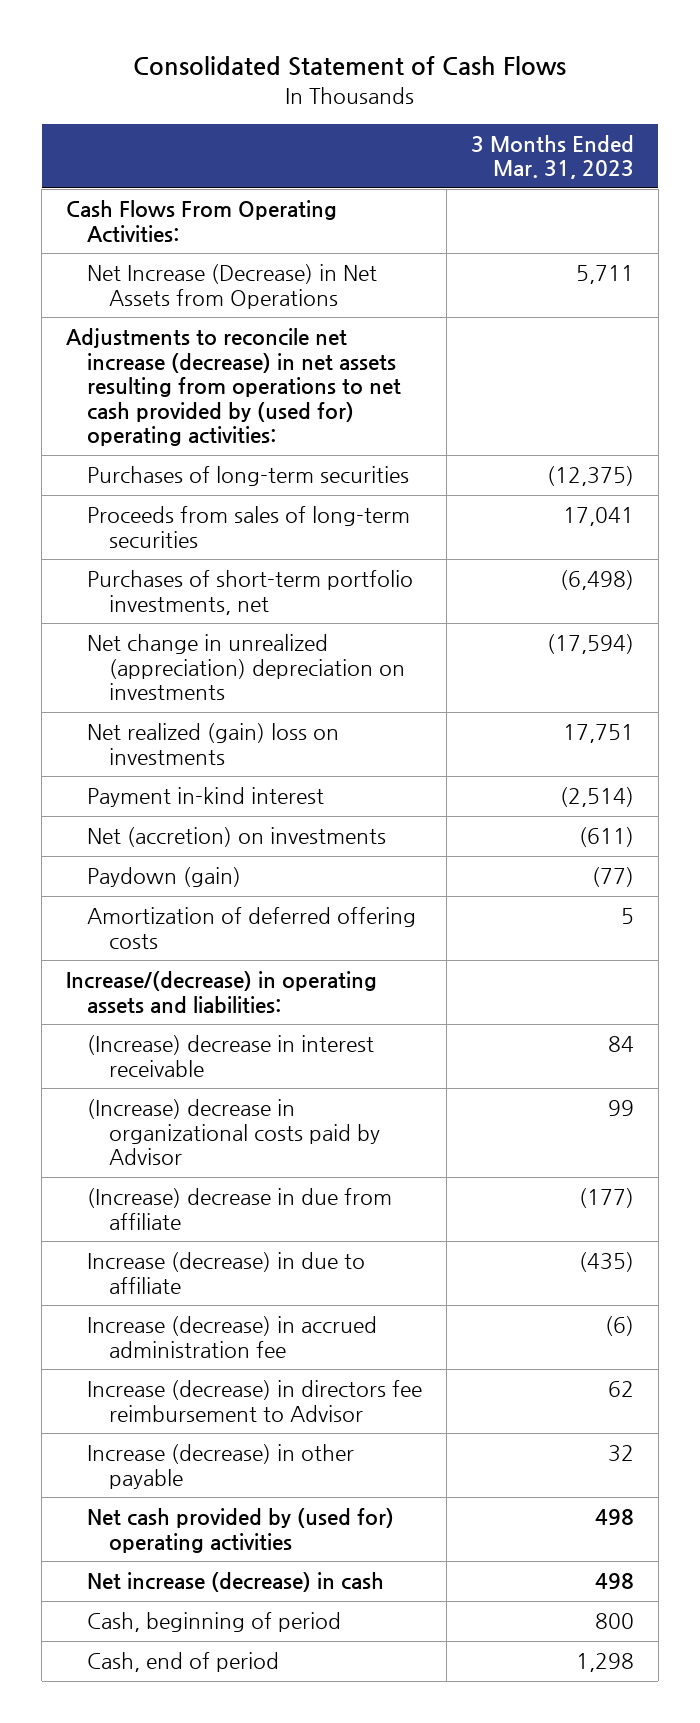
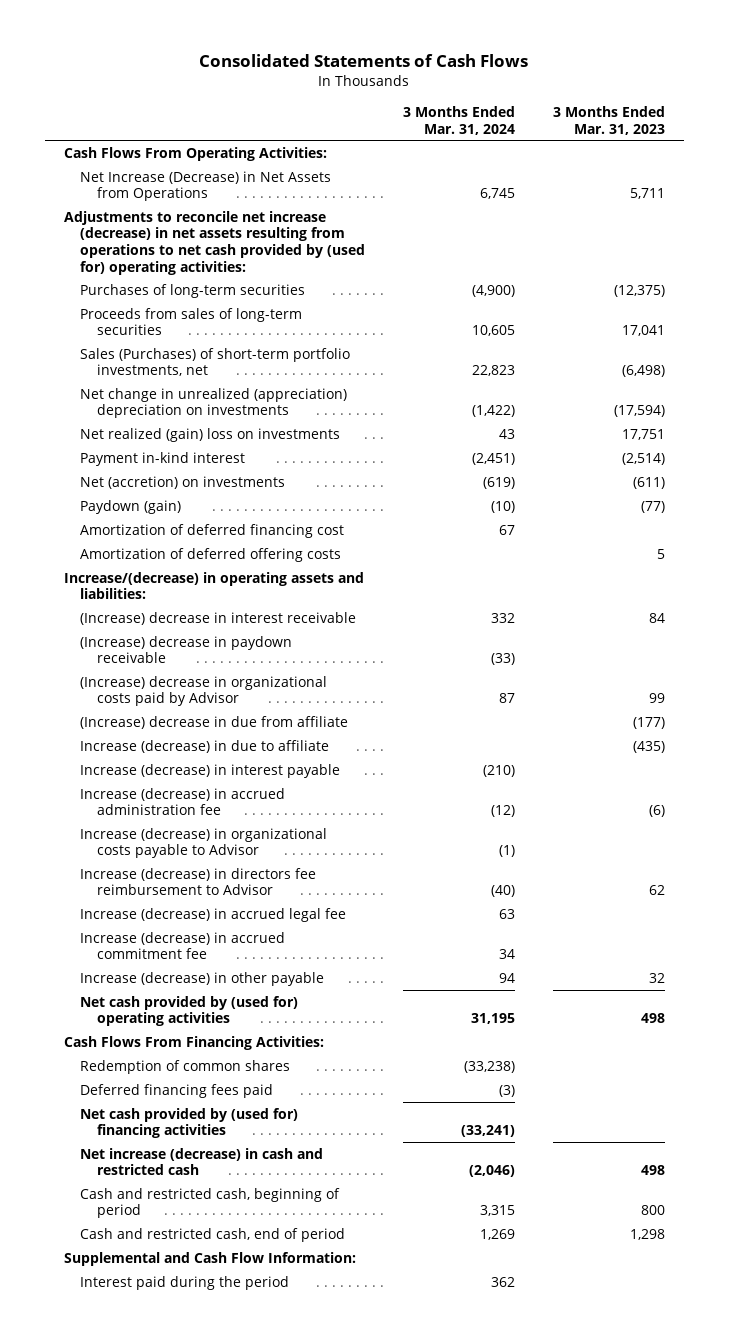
[132,56,566,77] Consolidated Statement of Cash Flows -> [199,53,529,67] Consolidated Statements of Cash Flows
none -> [403,106,516,135] 3 Months Ended Mar. 31, 2024
[87,570,414,615] Purchases of short-term portfolio investments, net -> [80,347,351,377] Sales (Purchases) of short-term portfolio investments, net
none -> [80,523,345,538] Amortization of deferred financing cost
none -> [80,635,293,664] (Increase) decrease in paydown receivable
none -> [80,763,341,778] Increase (decrease) in interest payable
none -> [80,827,328,859] Increase (decrease) in organizational costs payable to Advisor
none -> [80,907,347,922] Increase (decrease) in accrued legal fee
none -> [80,931,286,960] Increase (decrease) in accrued commitment fee
none -> [63,1035,324,1050] Cash Flows From Financing Activities:
none -> [80,1059,291,1074] Redemption of common shares
none -> [80,1083,274,1098] Deferred financing fees paid
none -> [80,1107,299,1139] Net cash provided by (used for) financing activities
[87,1572,385,1593] Net increase (decrease) in cash -> [80,1147,324,1176] Net increase (decrease) in cash and restricted cash
[87,1612,342,1633] Cash, beginning of period -> [80,1187,341,1219] Cash and restricted cash, beginning of period
[87,1652,280,1673] Cash, end of period -> [80,1227,346,1242] Cash and restricted cash, end of period
none -> [63,1251,356,1266] Supplemental and Cash Flow Information:
none -> [80,1275,290,1290] Interest paid during the period

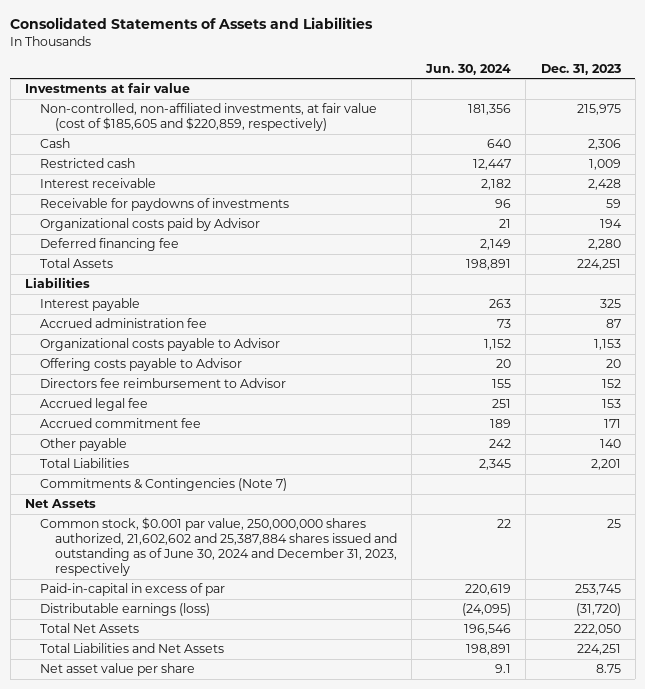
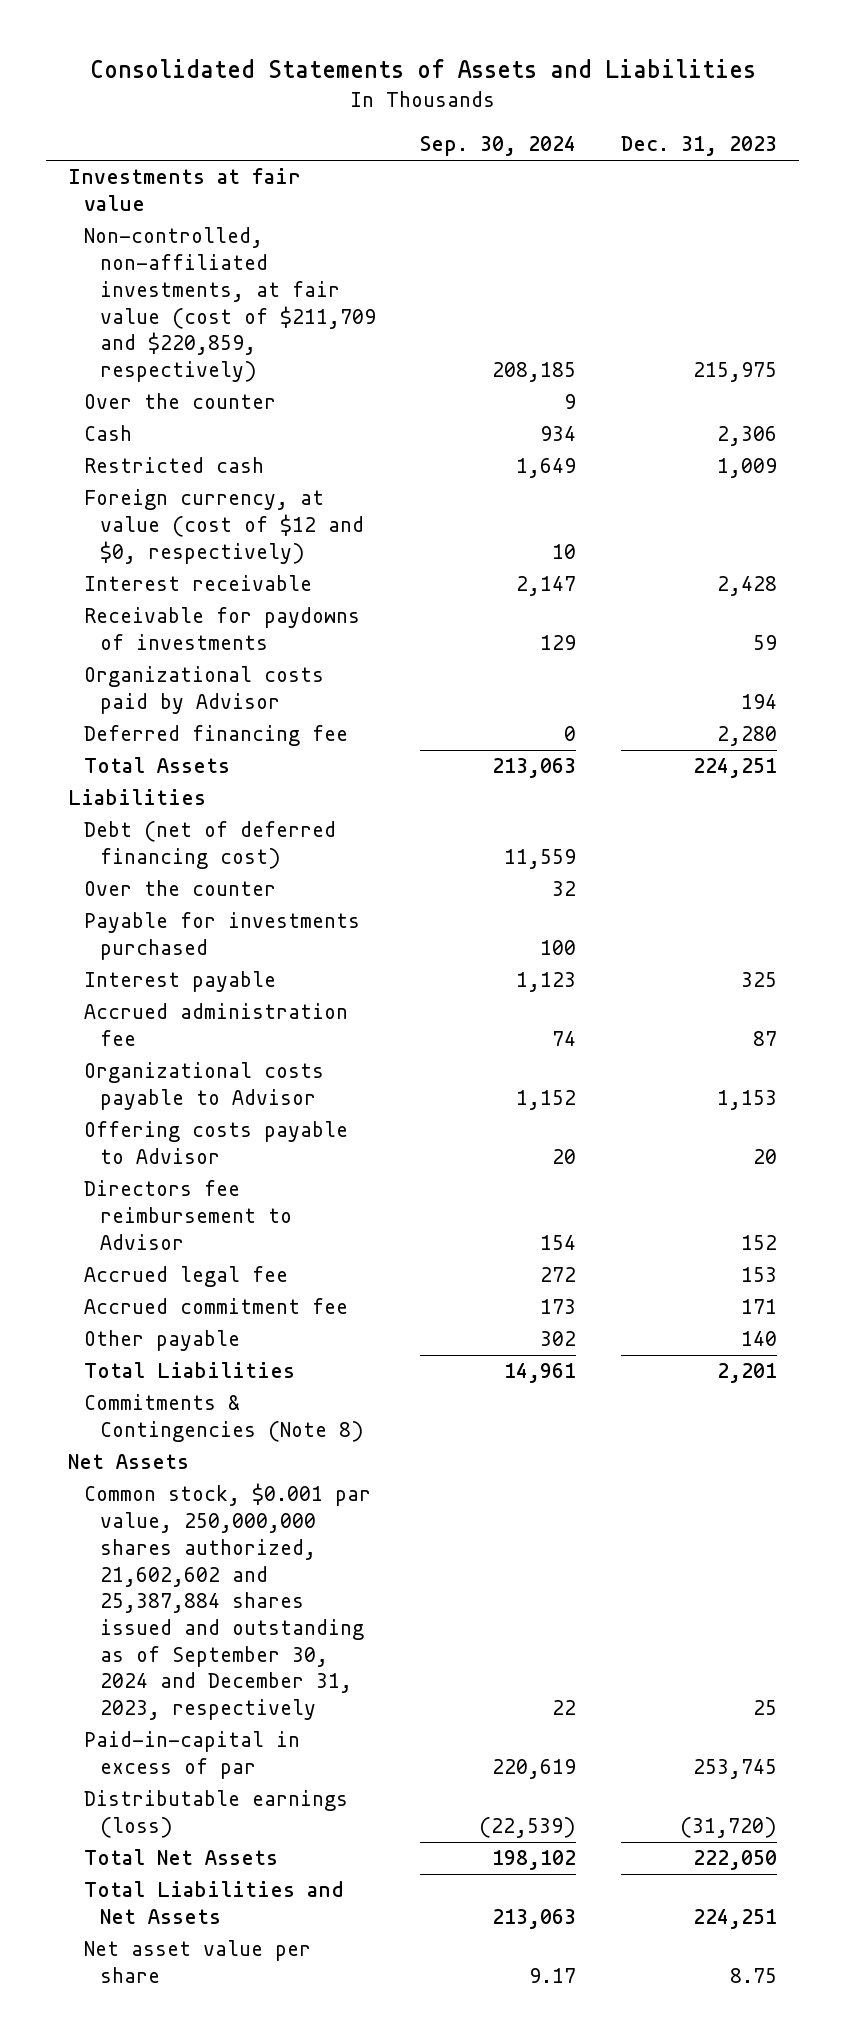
[425,63,512,75] Jun. 30, 2024 -> none
none -> [420,136,577,157] Sep. 30, 2024
[40,103,378,132] Non-controlled, non-affiliated investments, at fair value (cost of $185,605 and $220,859, respectively) -> [83,227,376,382] Non-controlled, non-affiliated investments, at fair value (cost of $211,709 and $220,859, respectively)
none -> [83,393,276,410] Over the counter
none -> [83,489,364,564] Foreign currency, at value (cost of $12 and $0, respectively)
none -> [83,821,336,870] Debt (net of deferred financing cost)
none -> [83,880,276,897] Over the counter
none -> [83,912,360,961] Payable for investments purchased
[40,478,288,492] Commitments & Contingencies (Note 7) -> [83,1394,364,1443] Commitments & Contingencies (Note 8)
[40,517,398,577] Common stock, $0.001 par value, 250,000,000 shares authorized, 21,602,602 and 25,387,884 shares issued and outstanding as of June 30, 2024 and December 31, 2023, respectively -> [83,1483,371,1720] Common stock, $0.001 par value, 250,000,000 shares authorized, 21,602,602 and 25,387,884 shares issued and outstanding as of September 30, 2024 and December 31, 2023, respectively

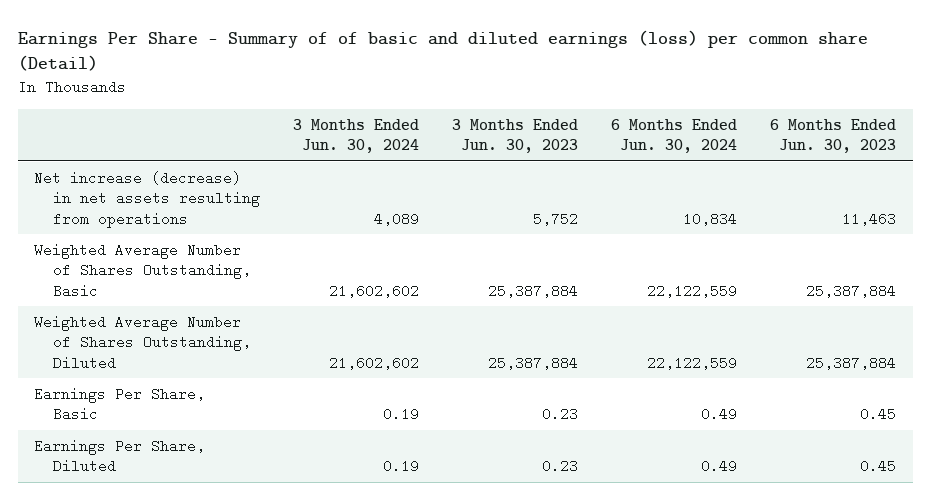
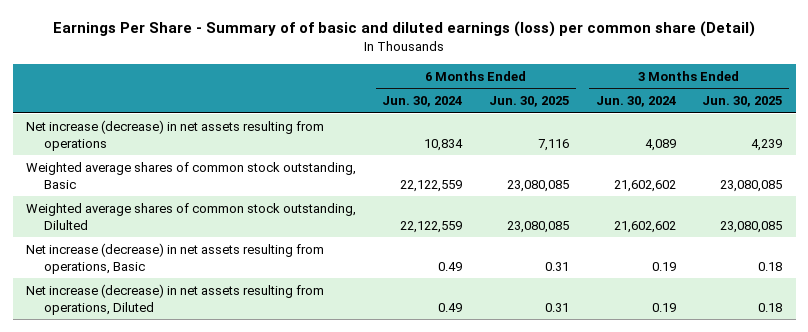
[451,118,578,153] 3 Months Ended Jun. 30, 2023 -> none
[770,118,897,153] 6 Months Ended Jun. 30, 2023 -> none
none -> [489,96,570,108] Jun. 30, 2025
none -> [702,96,783,108] Jun. 30, 2025
[34,242,251,298] Weighted Average Number of Shares Outstanding, Basic -> [25,161,356,189] Weighted average shares of common stock outstanding, Basic
[34,314,251,370] Weighted Average Number of Shares Outstanding, Diluted -> [25,202,356,230] Weighted average shares of common stock outstanding, Dilulted
[34,386,206,422] Earnings Per Share, Basic -> [25,242,324,274] Net increase (decrease) in net assets resulting from operations, Basic
[34,438,206,474] Earnings Per Share, Diluted -> [25,283,324,315] Net increase (decrease) in net assets resulting from operations, Diluted

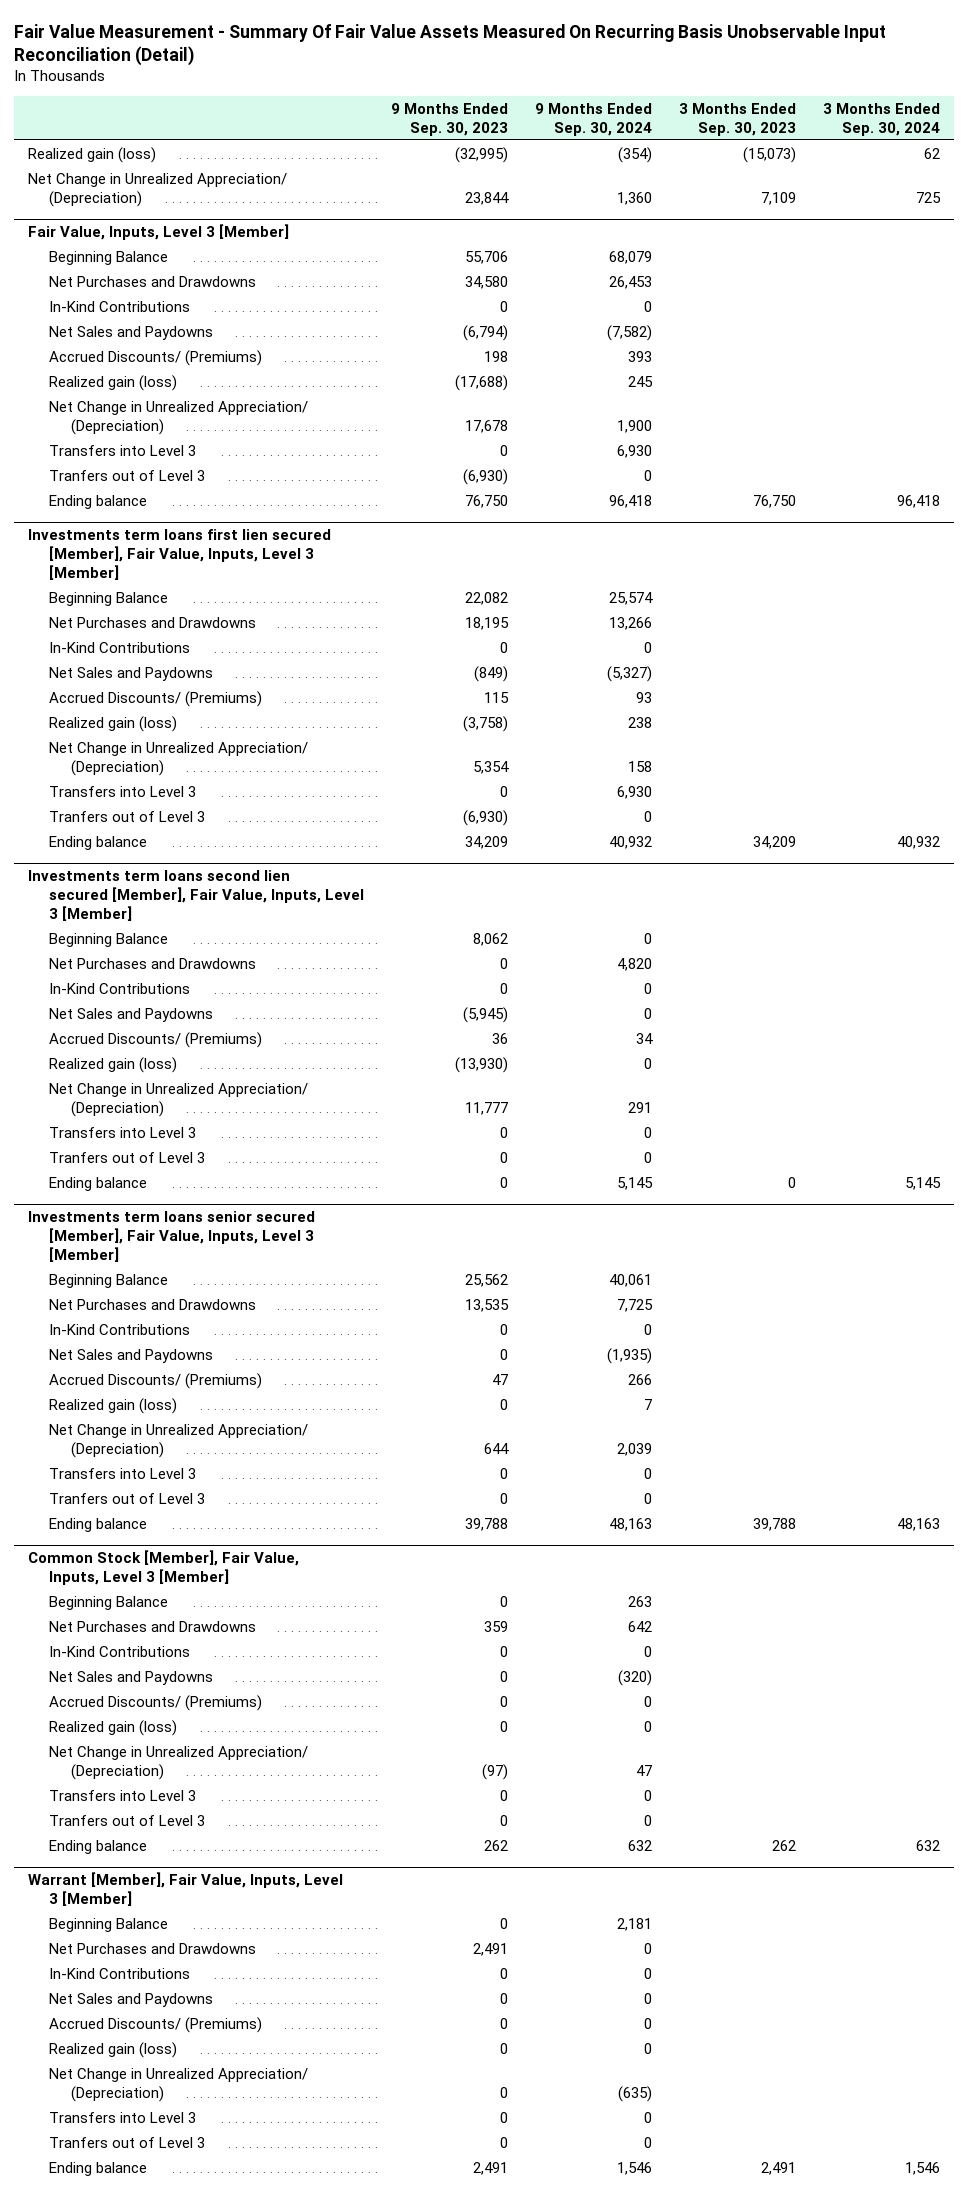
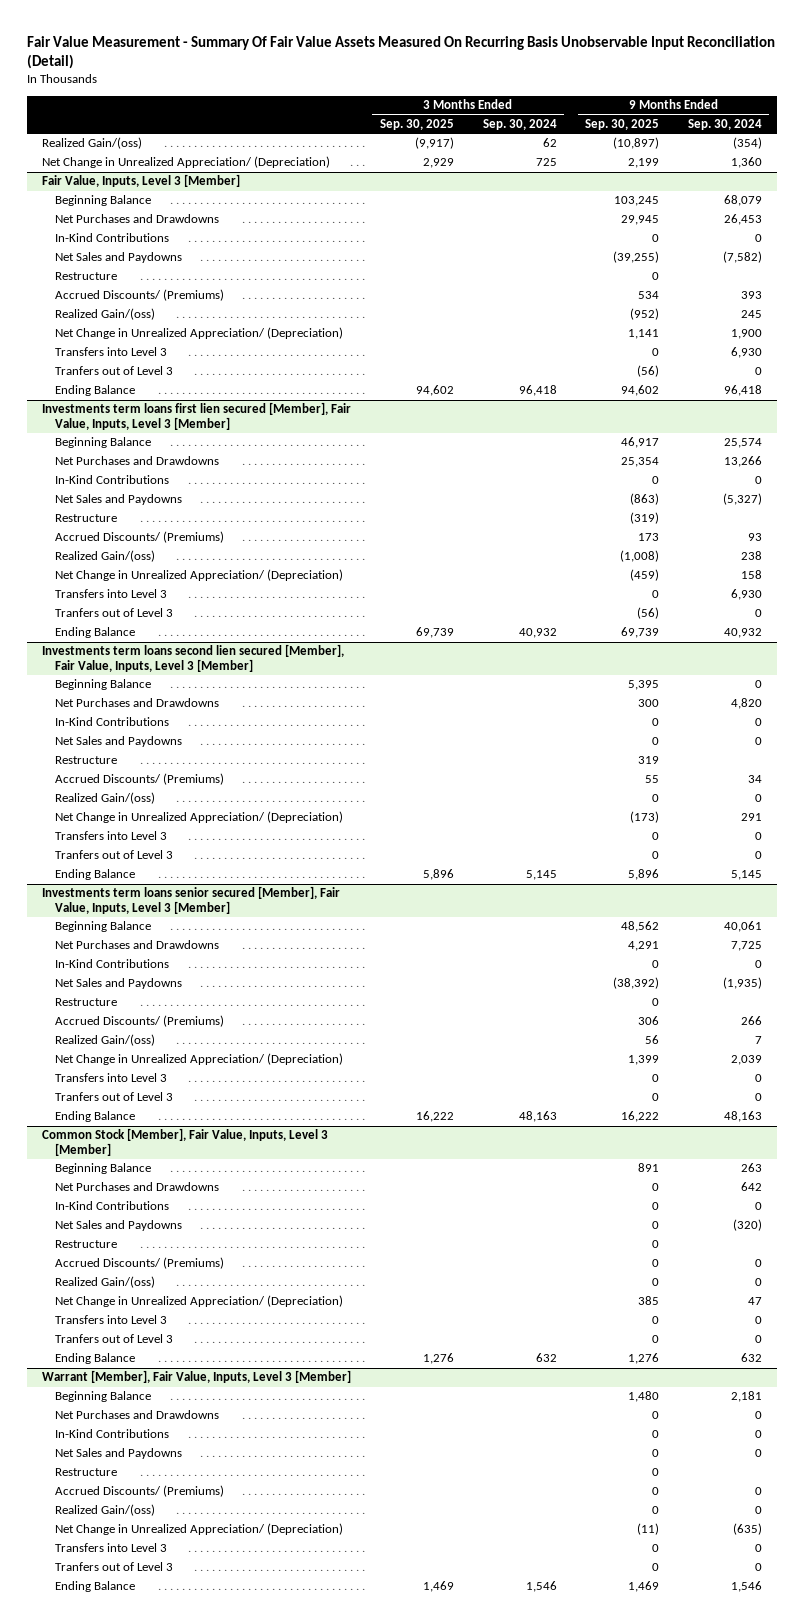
[391,103,509,136] 9 Months Ended Sep. 30, 2023 -> none
[679,103,797,136] 3 Months Ended Sep. 30, 2023 -> none
none -> [379,118,454,130] Sep. 30, 2025
none -> [585,118,660,130] Sep. 30, 2025
[27,146,156,163] Realized gain (loss) -> [41,137,142,150] Realized Gain/(oss)
none -> [55,272,118,281] Restructure
[49,374,178,391] Realized gain (loss) -> [55,308,156,321] Realized Gain/(oss)
[49,494,148,509] Ending balance -> [55,385,136,397] Ending Balance
none -> [55,514,118,523] Restructure
[49,715,178,732] Realized gain (loss) -> [55,550,156,563] Realized Gain/(oss)
[49,835,148,850] Ending balance -> [55,627,136,639] Ending Balance
none -> [55,756,118,765] Restructure
[49,1056,178,1073] Realized gain (loss) -> [55,792,156,805] Realized Gain/(oss)
[49,1176,148,1191] Ending balance -> [55,869,136,881] Ending Balance
none -> [55,998,118,1007] Restructure
[49,1397,178,1414] Realized gain (loss) -> [55,1034,156,1047] Realized Gain/(oss)
[49,1517,148,1532] Ending balance -> [55,1111,136,1123] Ending Balance
none -> [55,1240,118,1249] Restructure
[49,1719,178,1736] Realized gain (loss) -> [55,1276,156,1289] Realized Gain/(oss)
[49,1839,148,1854] Ending balance -> [55,1353,136,1365] Ending Balance
none -> [55,1468,118,1477] Restructure
[49,2041,178,2058] Realized gain (loss) -> [55,1504,156,1517] Realized Gain/(oss)
[49,2161,148,2176] Ending balance -> [55,1581,136,1593] Ending Balance

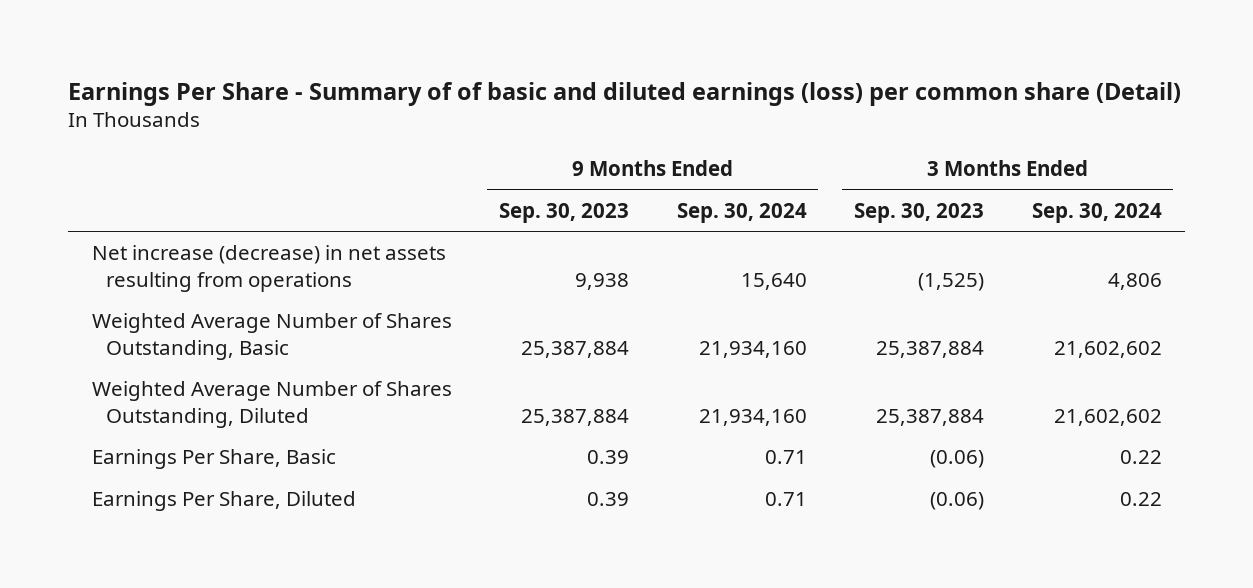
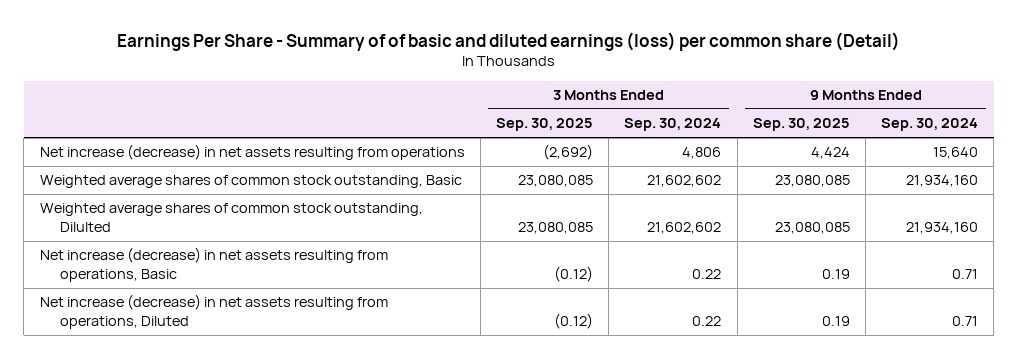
[499,202,630,223] Sep. 30, 2023 -> none
[854,202,985,223] Sep. 30, 2023 -> none
none -> [496,118,594,132] Sep. 30, 2025
none -> [752,118,850,132] Sep. 30, 2025
[91,313,452,360] Weighted Average Number of Shares Outstanding, Basic -> [39,175,462,189] Weighted average shares of common stock outstanding, Basic
[91,381,452,428] Weighted Average Number of Shares Outstanding, Diluted -> [39,203,423,232] Weighted average shares of common stock outstanding, Dilulted
[91,449,336,470] Earnings Per Share, Basic -> [39,247,388,282] Net increase (decrease) in net assets resulting from operations, Basic
[91,491,356,512] Earnings Per Share, Diluted -> [39,294,388,329] Net increase (decrease) in net assets resulting from operations, Diluted

